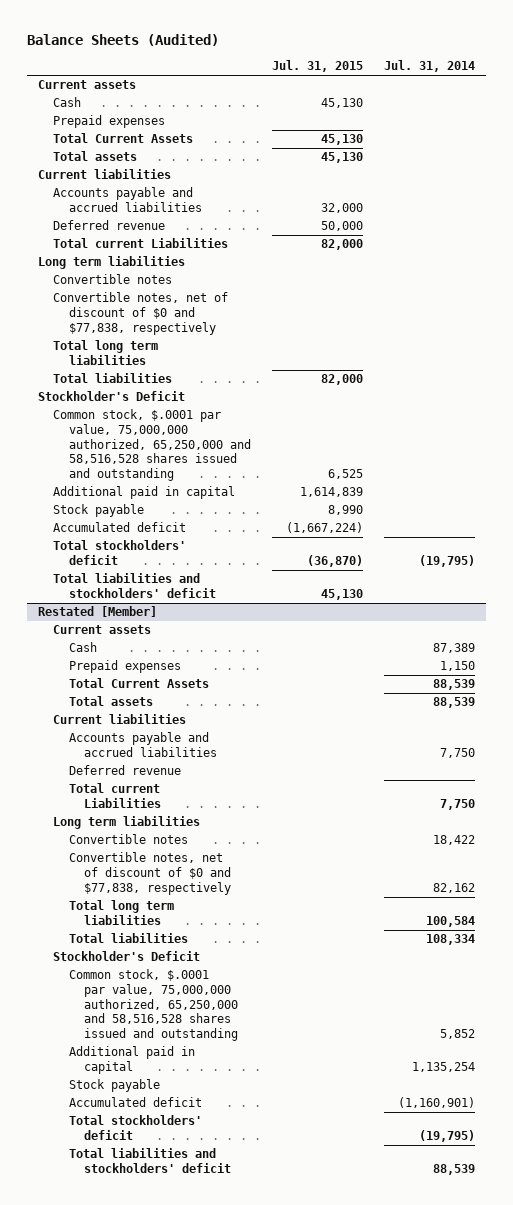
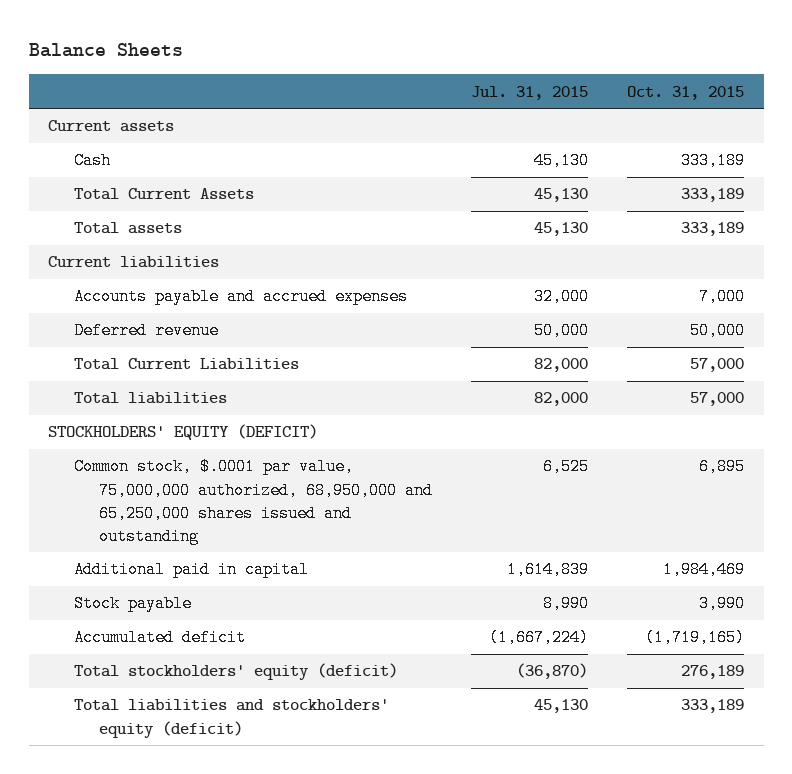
[27,34,220,47] Balance Sheets (Audited) -> [28,43,183,58] Balance Sheets
[384,60,476,73] Jul. 31, 2014 -> none
none -> [627,85,745,100] Oct. 31, 2015
[53,115,166,129] Prepaid expenses -> none
[53,187,202,213] Accounts payable and accrued liabilities -> [73,288,408,306] Accounts payable and accrued expenses
[37,256,185,270] Long term liabilities -> none
[53,274,173,285] Convertible notes -> none
[53,292,229,335] Convertible notes, net of discount of $0 and $77,838, respectively -> none
[53,340,159,366] Total long term liabilities -> none
[53,238,229,249] Total current Liabilities -> [73,358,299,371] Total Current Liabilities
[37,391,185,402] Stockholder's Deficit -> [47,424,318,441] STOCKHOLDERS' EQUITY (DEFICIT)
[53,409,251,482] Common stock, $.0001 par value, 75,000,000 authorized, 65,250,000 and 58,516,528 shares issued and outstanding -> [73,458,434,545] Common stock, $.0001 par value, 75,000,000 authorized, 68,950,000 and 65,250,000 shares issued and outstanding
[37,606,157,618] Restated [Member] -> none
[53,625,152,635] Current assets -> none
[68,642,97,653] Cash -> none
[68,660,181,674] Prepaid expenses -> none
[68,678,209,689] Total Current Assets -> none
[68,696,153,707] Total assets -> none
[53,714,187,725] Current liabilities -> none
[68,732,218,758] Accounts payable and accrued liabilities -> none
[68,765,181,776] Deferred revenue -> none
[68,783,162,809] Total current Liabilities -> none
[53,816,201,830] Long term liabilities -> none
[68,834,188,845] Convertible notes -> none
[68,852,232,895] Convertible notes, net of discount of $0 and $77,838, respectively -> none
[68,900,174,926] Total long term liabilities -> none
[68,933,188,944] Total liabilities -> none
[53,951,201,962] Stockholder's Deficit -> none
[68,969,239,1042] Common stock, $.0001 par value, 75,000,000 authorized, 65,250,000 and 58,516,528 shares issued and outstanding -> none
[68,1046,195,1075] Additional paid in capital -> none
[68,1079,160,1093] Stock payable -> none
[68,1097,202,1108] Accumulated deficit -> none
[68,1115,202,1141] Total stockholders' deficit -> none
[68,1148,232,1174] Total liabilities and stockholders' deficit -> none
[53,540,187,566] Total stockholders' deficit -> [73,663,398,681] Total stockholders' equity (deficit)
[53,573,216,599] Total liabilities and stockholders' deficit -> [73,699,389,738] Total liabilities and stockholders' equity (deficit)

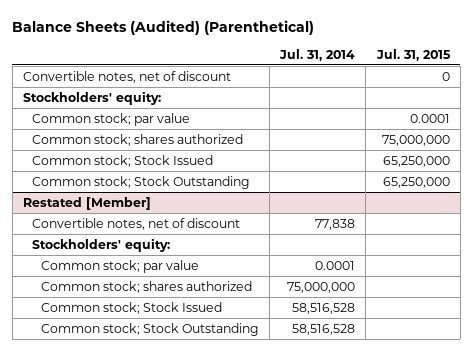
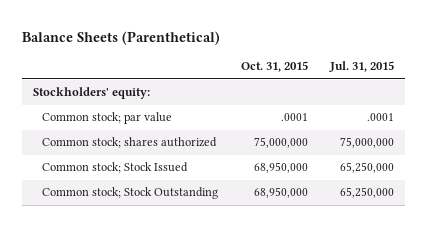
[12,19,315,35] Balance Sheets (Audited) (Parenthetical) -> [22,30,221,45] Balance Sheets (Parenthetical)
[279,48,356,61] Jul. 31, 2014 -> none
none -> [240,61,308,73] Oct. 31, 2015
[23,70,232,83] Convertible notes, net of discount -> none
[409,113,450,123] 0.0001 -> [367,113,395,122] .0001
[23,196,152,210] Restated [Member] -> none
[31,217,240,230] Convertible notes, net of discount -> none
[31,237,170,252] Stockholders' equity: -> none
[40,259,199,273] Common stock; par value -> none
[40,280,252,293] Common stock; shares authorized -> none
[40,301,222,314] Common stock; Stock Issued -> none
[40,322,259,336] Common stock; Stock Outstanding -> none

